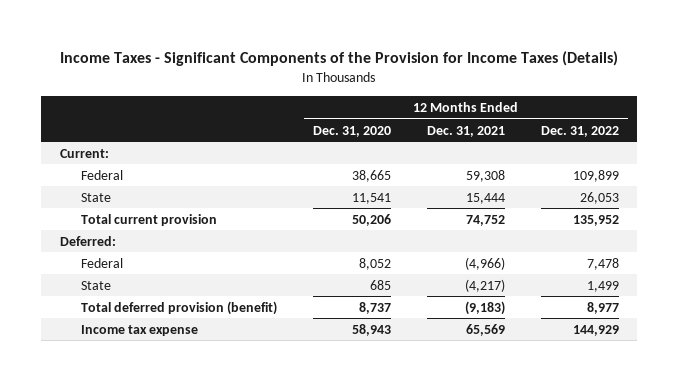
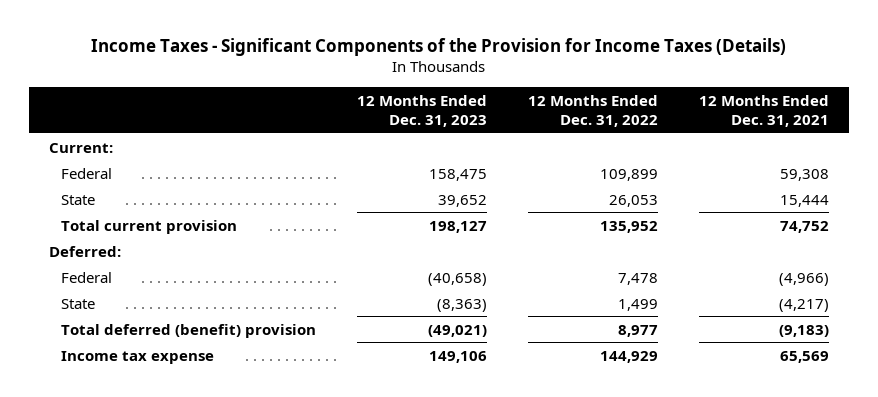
[312,125,391,137] Dec. 31, 2020 -> none
none -> [357,94,488,127] 12 Months Ended Dec. 31, 2023
[80,300,277,315] Total deferred provision (benefit) -> [61,323,317,338] Total deferred (benefit) provision

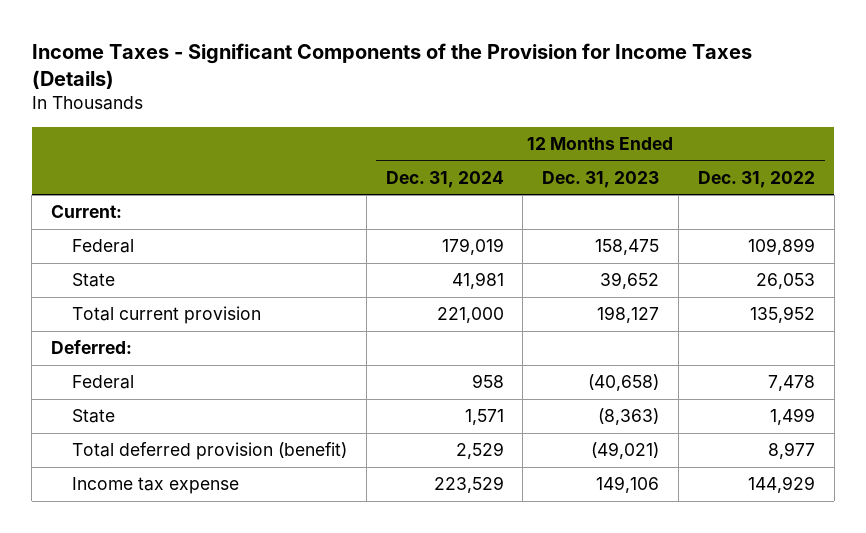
[698,94,829,127] 12 Months Ended Dec. 31, 2021 -> none
none -> [385,170,504,188] Dec. 31, 2024
[61,323,317,338] Total deferred (benefit) provision -> [71,442,347,461] Total deferred provision (benefit)

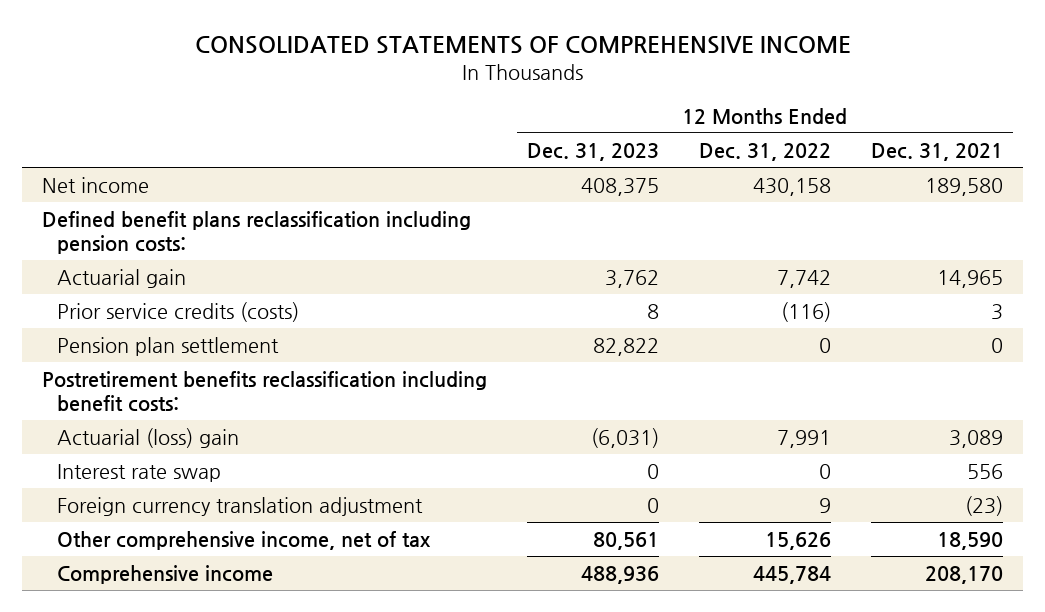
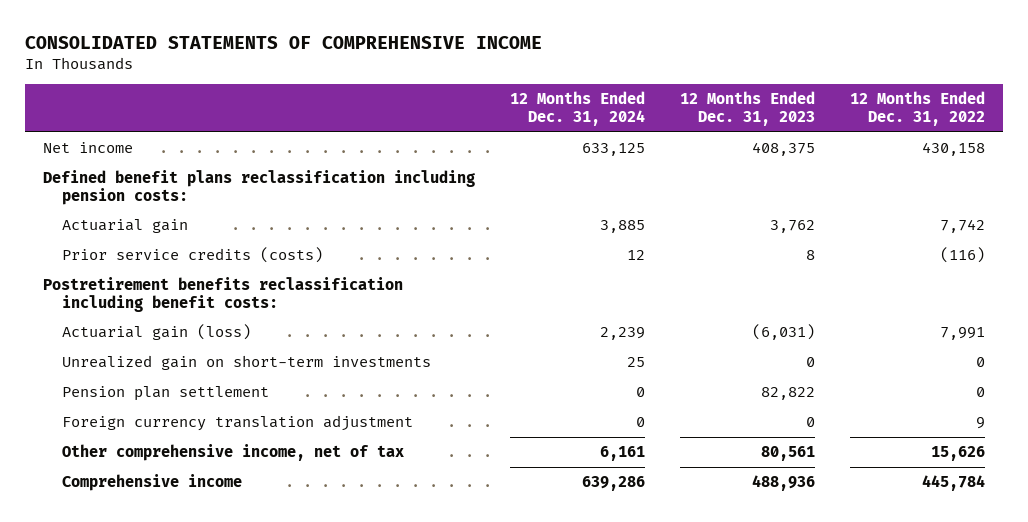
[871,142,1004,161] Dec. 31, 2021 -> none
none -> [509,91,645,127] 12 Months Ended Dec. 31, 2024
[57,463,222,482] Interest rate swap -> none
[57,427,240,448] Actuarial (loss) gain -> [62,324,252,341] Actuarial gain (loss)
none -> [62,355,432,371] Unrealized gain on short-term investments
[57,336,280,356] Pension plan settlement -> [62,386,270,402] Pension plan settlement

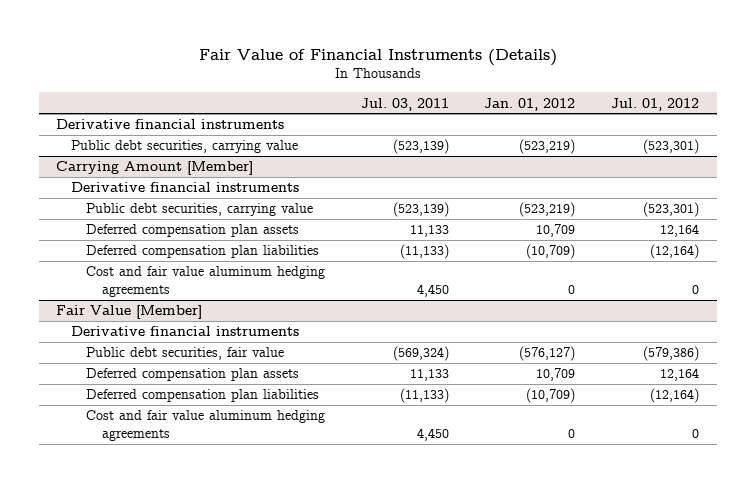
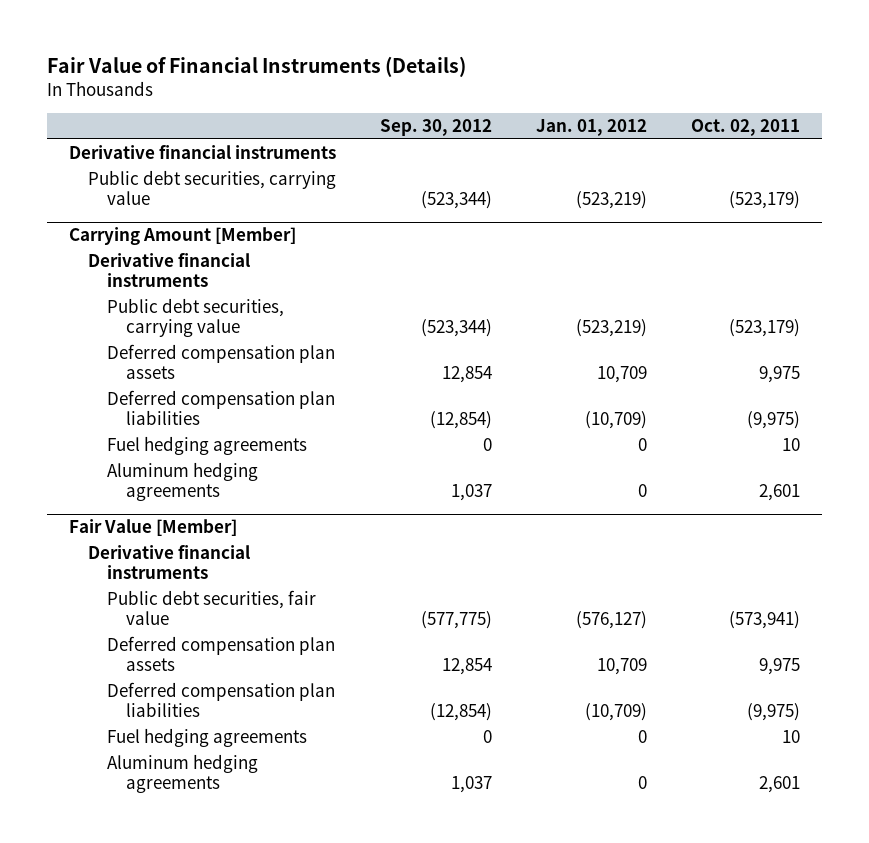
[360,97,449,111] Jul. 03, 2011 -> none
[610,97,699,111] Jul. 01, 2012 -> none
none -> [380,118,493,136] Sep. 30, 2012
none -> [690,118,800,136] Oct. 02, 2011
[86,266,326,298] Cost and fair value aluminum hedging agreements -> none
none -> [107,436,308,456] Fuel hedging agreements
none -> [107,462,259,502] Aluminum hedging agreements
[86,410,326,442] Cost and fair value aluminum hedging agreements -> none
none -> [107,728,308,748] Fuel hedging agreements
none -> [107,754,259,794] Aluminum hedging agreements

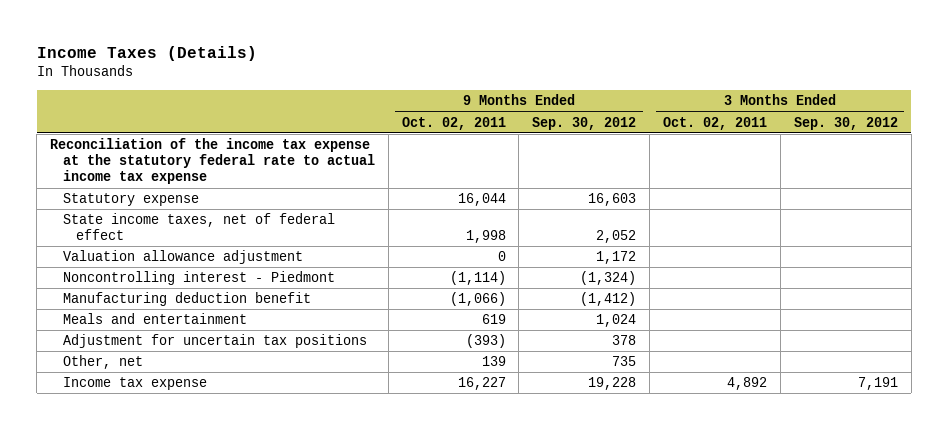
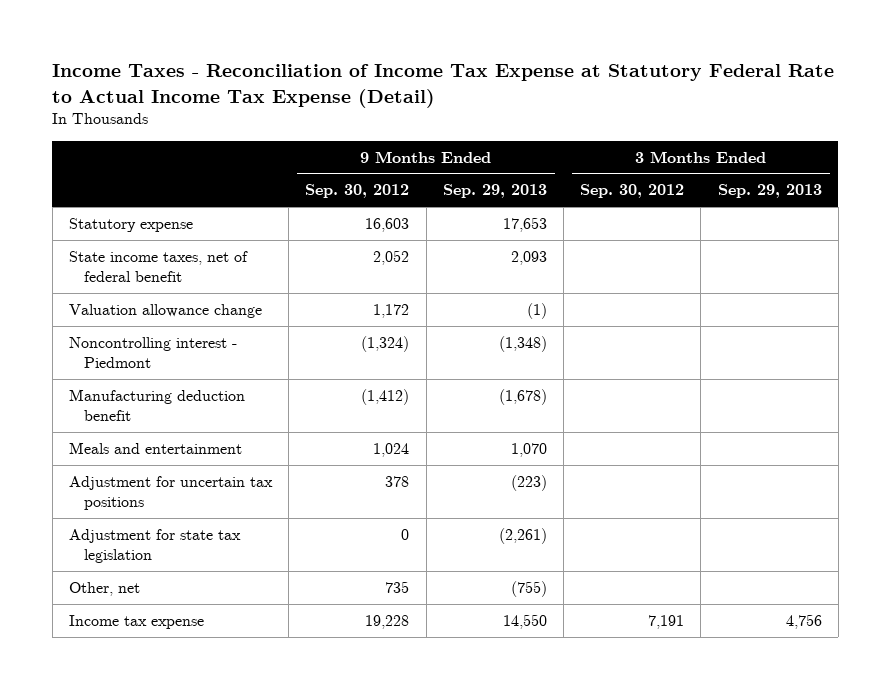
[36,45,257,61] Income Taxes (Details) -> [52,64,835,108] Income Taxes - Reconciliation of Income Tax Expense at Statutory Federal Rate to Actual Income Tax Expense (Detail)
[401,116,506,130] Oct. 02, 2011 -> none
[663,116,768,130] Oct. 02, 2011 -> none
none -> [442,184,547,199] Sep. 29, 2013
none -> [717,184,822,199] Sep. 29, 2013
[50,138,375,185] Reconciliation of the income tax expense at the statutory federal rate to actual income tax expense -> none
[62,213,335,241] State income taxes, net of federal effect -> [69,250,249,283] State income taxes, net of federal benefit
[62,250,303,265] Valuation allowance adjustment -> [69,303,263,318] Valuation allowance change
none -> [69,528,242,564] Adjustment for state tax legislation

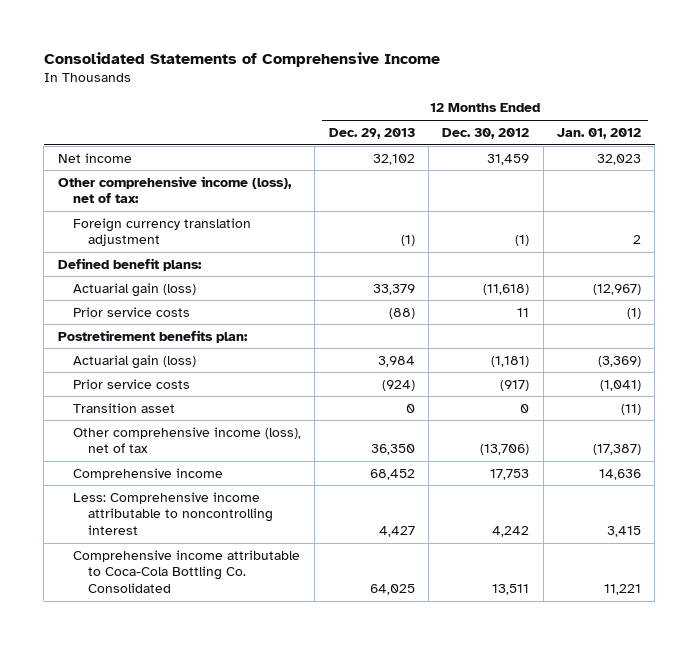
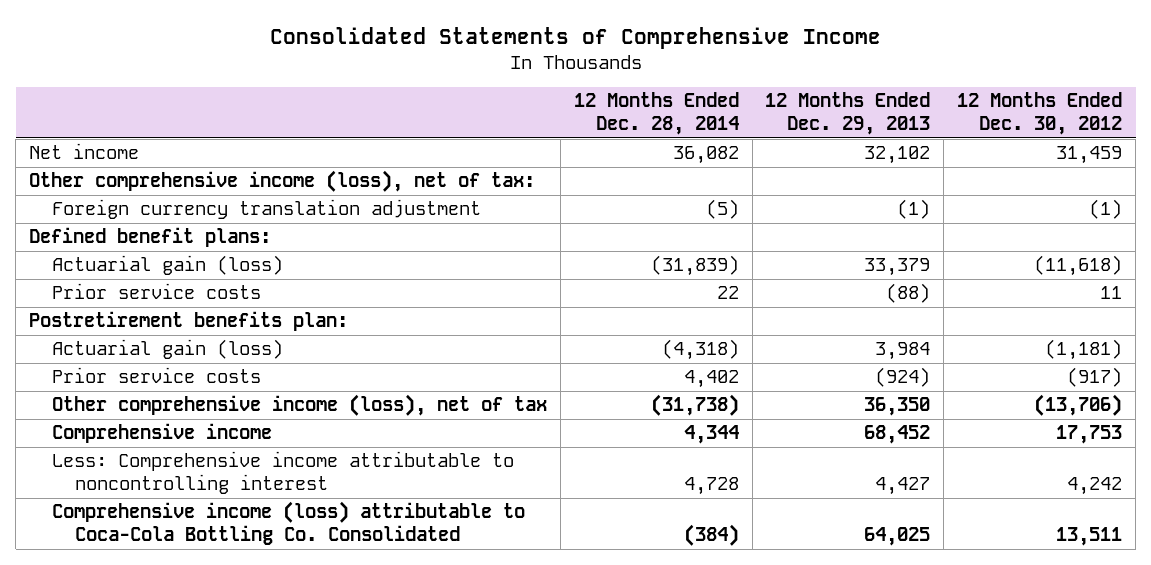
[557,127,642,139] Jan. 01, 2012 -> none
none -> [573,92,739,136] 12 Months Ended Dec. 28, 2014
[72,402,175,413] Transition asset -> none
[72,549,300,593] Comprehensive income attributable to Coca-Cola Bottling Co. Consolidated -> [51,501,525,546] Comprehensive income (loss) attributable to Coca-Cola Bottling Co. Consolidated

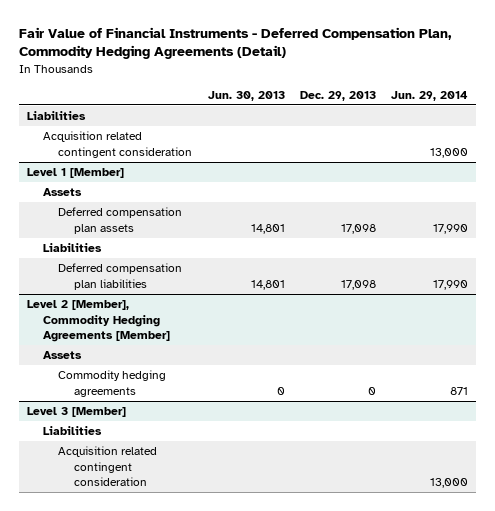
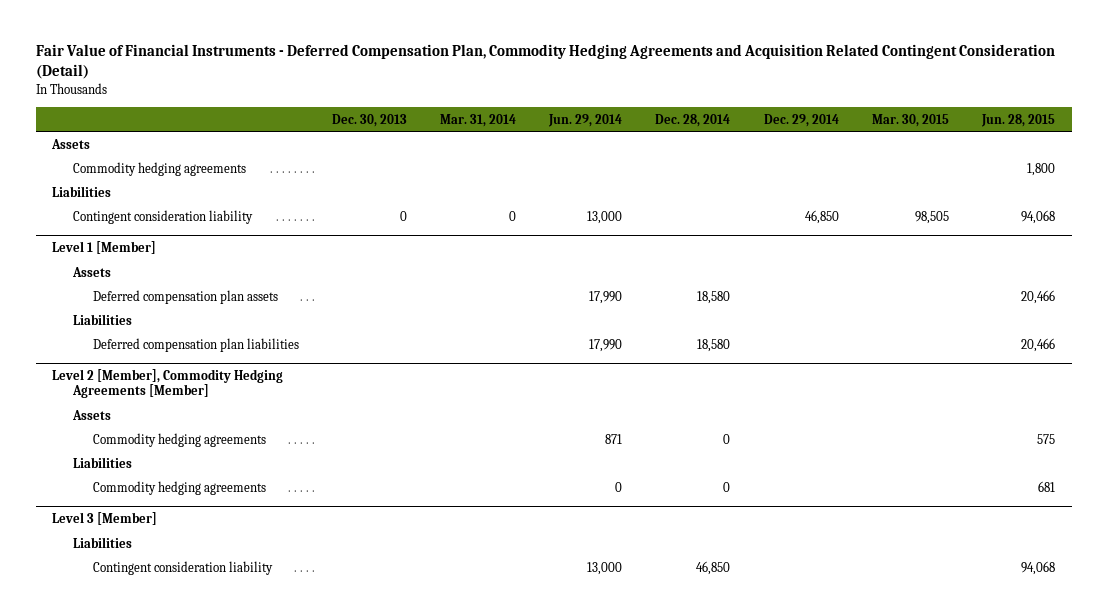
[19,26,453,60] Fair Value of Financial Instruments - Deferred Compensation Plan, Commodity Hedging Agreements (Detail) -> [35,44,1055,80] Fair Value of Financial Instruments - Deferred Compensation Plan, Commodity Hedging Agreements and Acquisition Related Contingent Consideration (Detail)
[207,90,285,101] Jun. 30, 2013 -> none
[299,90,376,101] Dec. 29, 2013 -> none
none -> [331,113,407,127] Dec. 30, 2013
none -> [439,113,516,127] Mar. 31, 2014
none -> [655,113,731,127] Dec. 28, 2014
none -> [763,113,839,127] Dec. 29, 2014
none -> [871,113,949,127] Mar. 30, 2015
none -> [980,113,1055,127] Jun. 28, 2015
none -> [51,138,91,149] Assets
none -> [72,161,246,176] Commodity hedging agreements
[42,131,193,158] Acquisition related contingent consideration -> [72,209,253,224] Contingent consideration liability
none -> [72,456,132,468] Liabilities
none -> [92,480,266,495] Commodity hedging agreements
[58,446,158,487] Acquisition related contingent consideration -> [92,560,273,575] Contingent consideration liability

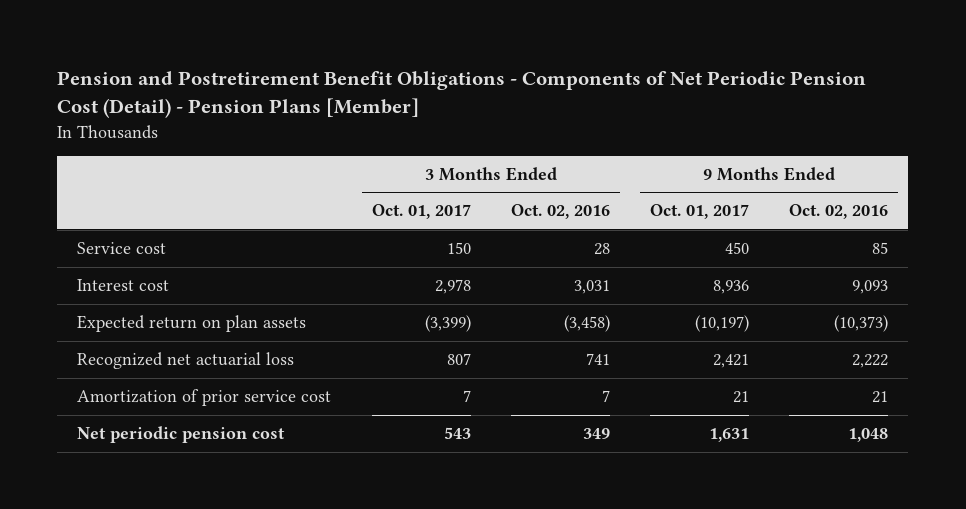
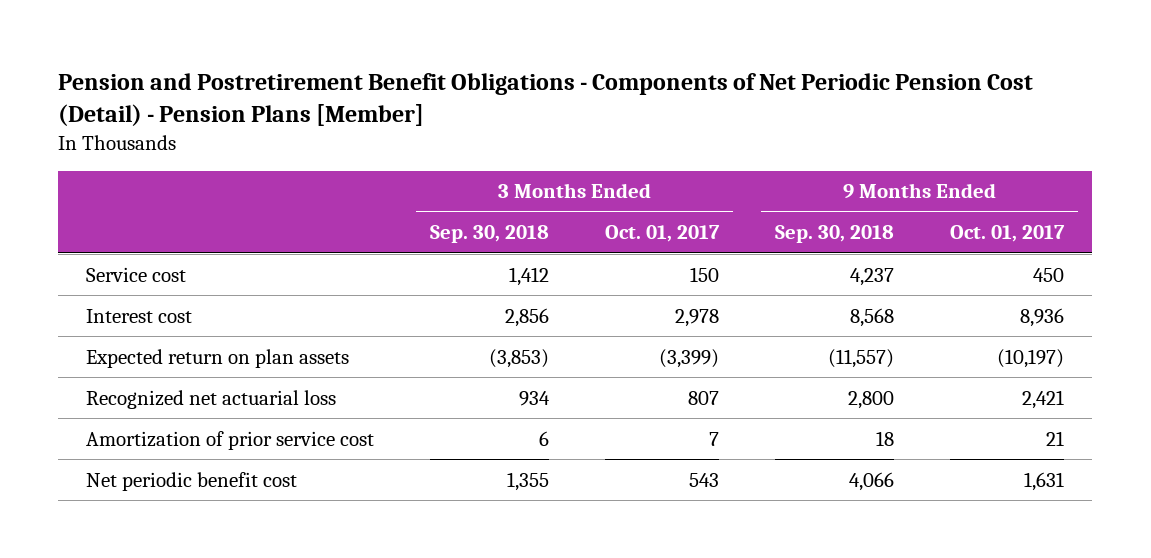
[510,204,610,220] Oct. 02, 2016 -> none
[789,204,889,220] Oct. 02, 2016 -> none
none -> [430,225,550,244] Sep. 30, 2018
none -> [775,225,895,244] Sep. 30, 2018
[77,426,286,444] Net periodic pension cost -> [86,471,298,491] Net periodic benefit cost

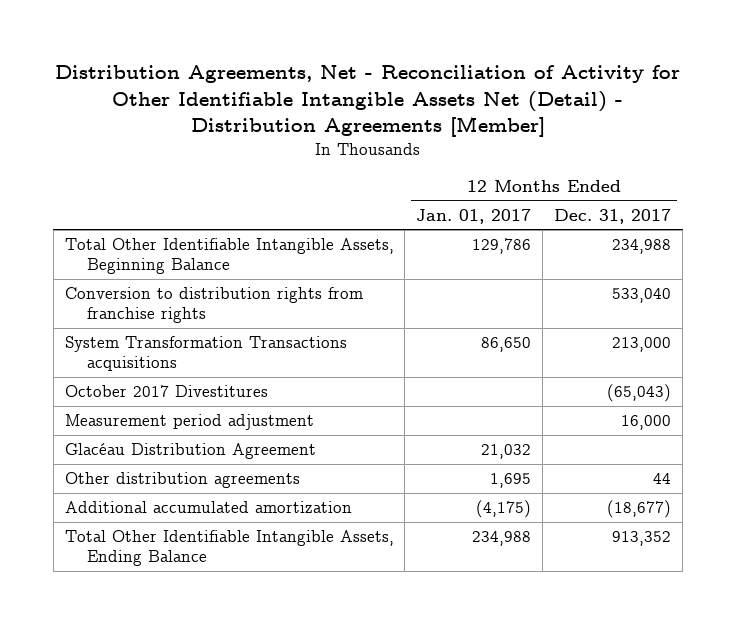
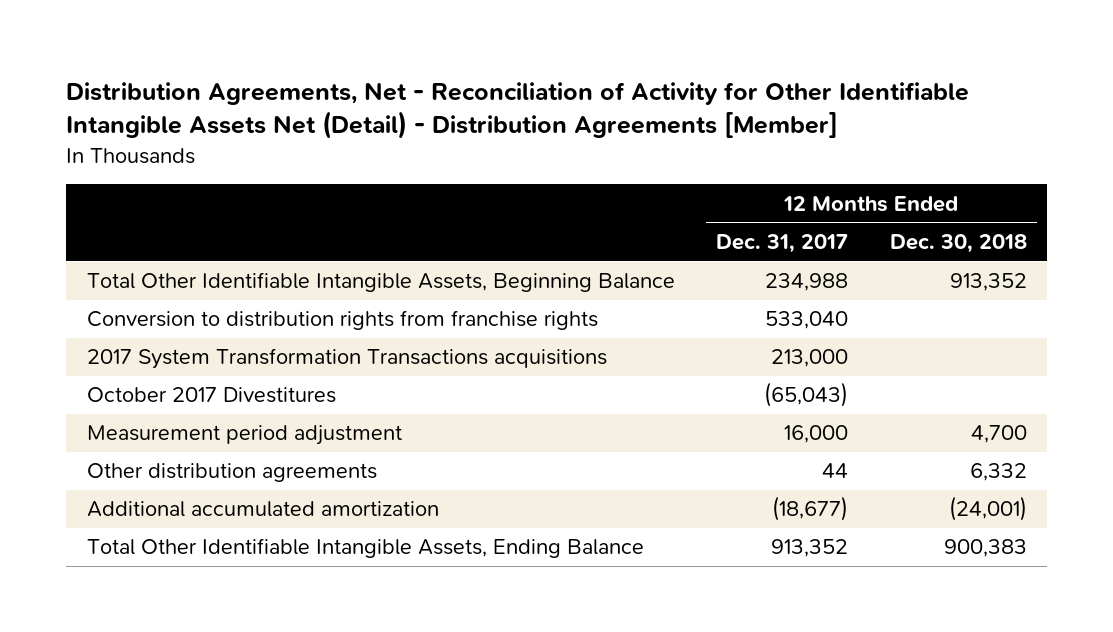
[416,208,532,224] Jan. 01, 2017 -> none
none -> [889,233,1027,253] Dec. 30, 2018
[64,336,347,372] System Transformation Transactions acquisitions -> [86,348,607,370] 2017 System Transformation Transactions acquisitions
[64,443,316,460] Glacéau Distribution Agreement -> none

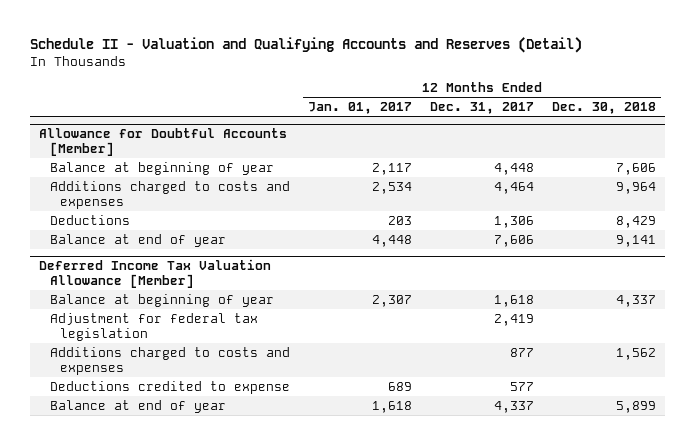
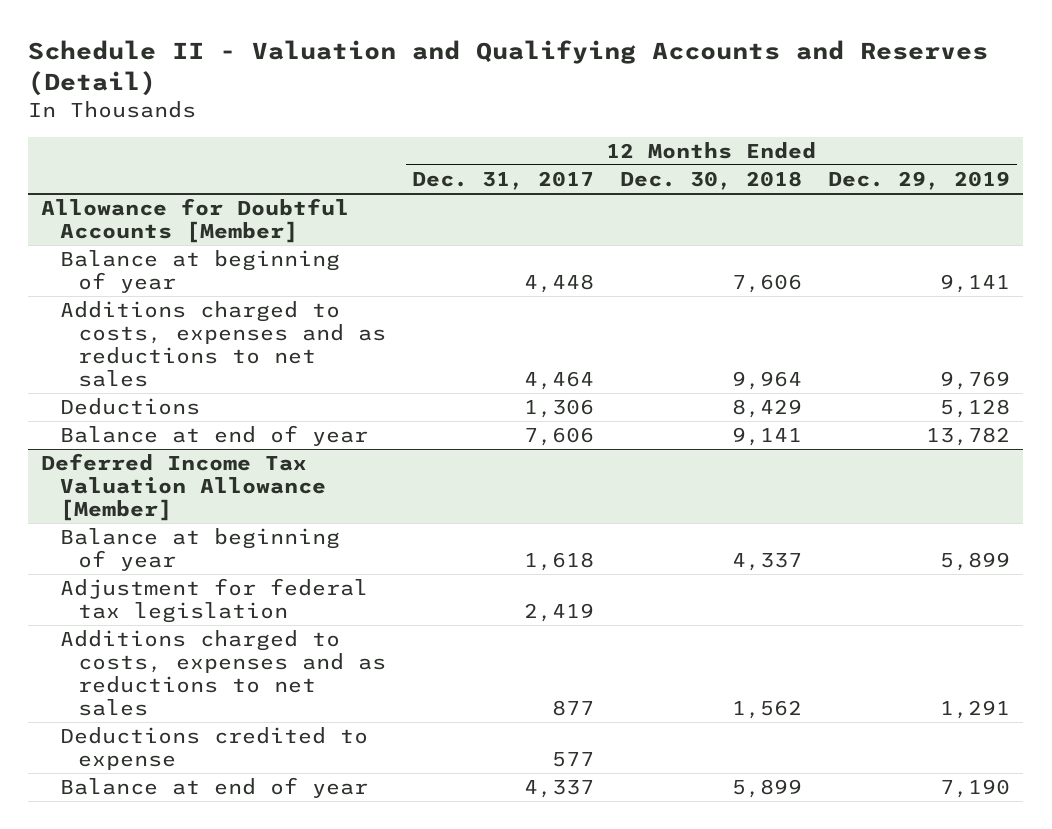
[307,102,412,115] Jan. 01, 2017 -> none
none -> [828,171,1011,191] Dec. 29, 2019
[49,180,290,209] Additions charged to costs and expenses -> [59,301,386,388] Additions charged to costs, expenses and as reductions to net sales
[49,346,290,375] Additions charged to costs and expenses -> [59,630,386,717] Additions charged to costs, expenses and as reductions to net sales

